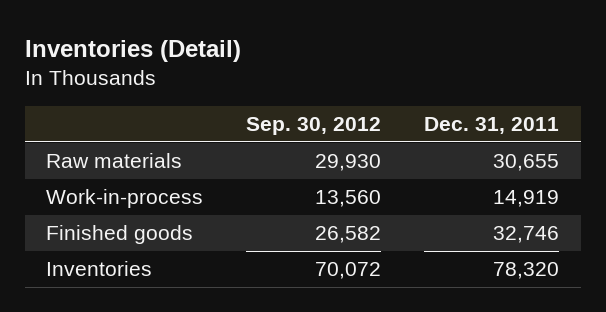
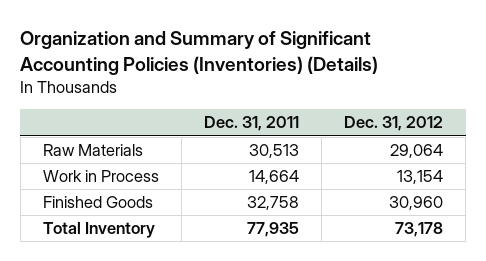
[24,40,241,63] Inventories (Detail) -> [20,31,379,75] Organization and Summary of Significant Accounting Policies (Inventories) (Details)
[246,117,382,136] Sep. 30, 2012 -> none
none -> [343,116,443,132] Dec. 31, 2012
[46,261,153,277] Inventories -> none
[46,153,183,169] Raw materials -> [42,144,143,157] Raw Materials
[493,154,560,172] 30,655 -> [248,144,299,159] 30,513
[46,189,204,209] Work-in-process -> [42,170,159,183] Work in Process
[493,190,560,208] 14,919 -> [248,170,299,185] 14,664
[46,225,194,245] Finished goods -> [42,196,153,209] Finished Goods
[493,226,560,244] 32,746 -> [246,196,299,211] 32,758
none -> [42,222,155,239] Total Inventory

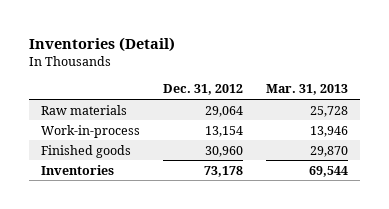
[20,31,379,75] Organization and Summary of Significant Accounting Policies (Inventories) (Details) -> [29,36,176,52] Inventories (Detail)
[203,116,299,132] Dec. 31, 2011 -> none
none -> [266,84,349,96] Mar. 31, 2013
[42,144,143,157] Raw Materials -> [40,104,127,115] Raw materials
[42,170,159,183] Work in Process -> [40,124,140,138] Work-in-process
[42,196,153,209] Finished Goods -> [40,144,131,158] Finished goods
[42,222,155,239] Total Inventory -> [40,164,114,175] Inventories

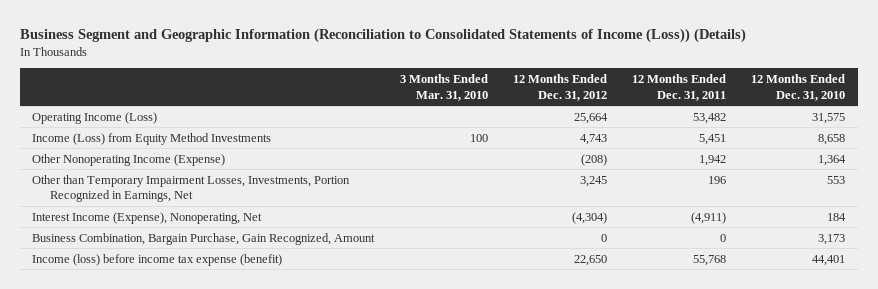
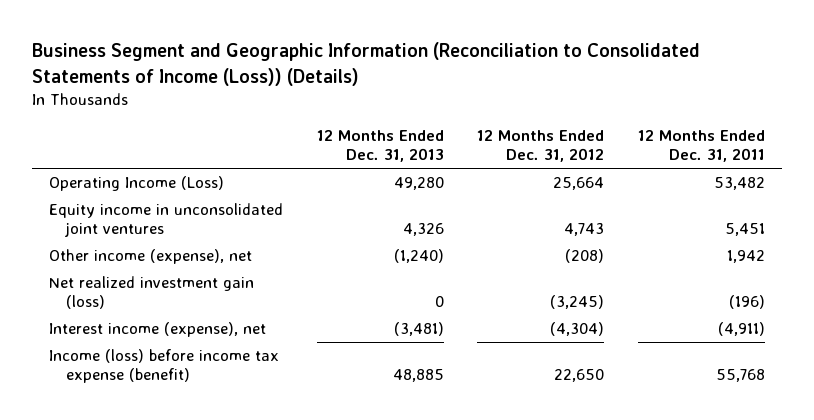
[399,73,488,101] 3 Months Ended Mar. 31, 2010 -> none
[751,73,846,101] 12 Months Ended Dec. 31, 2010 -> none
none -> [316,129,444,163] 12 Months Ended Dec. 31, 2013
[32,232,376,245] Business Combination, Bargain Purchase, Gain Recognized, Amount -> none
[32,132,272,145] Income (Loss) from Equity Method Investments -> [48,203,283,238] Equity income in unconsolidated joint ventures
[32,153,226,166] Other Nonoperating Income (Expense) -> [48,249,252,265] Other income (expense), net
[32,174,351,203] Other than Temporary Impairment Losses, Investments, Portion Recognized in Earnings, Net -> [48,276,254,310] Net realized investment gain (loss)
[579,175,607,187] 3,245 -> [550,295,605,310] (3,245)
[707,175,726,184] 196 -> [729,295,766,310] (196)
[32,211,263,224] Interest Income (Expense), Nonoperating, Net -> [48,322,266,338] Interest income (expense), net

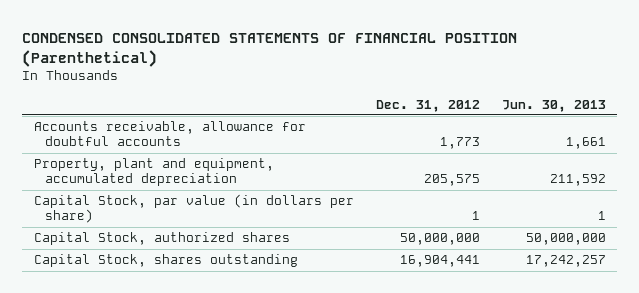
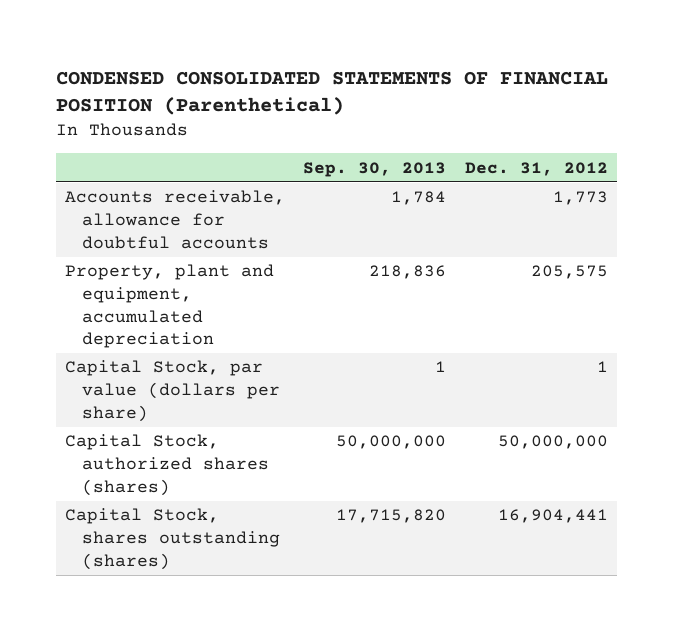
[501,99,606,112] Jun. 30, 2013 -> none
none -> [303,161,447,177] Sep. 30, 2013
[33,194,354,224] Capital Stock, par value (in dollars per share) -> [65,360,280,422] Capital Stock, par value (dollars per share)
[33,232,290,246] Capital Stock, authorized shares -> [65,434,269,496] Capital Stock, authorized shares (shares)
[33,254,298,268] Capital Stock, shares outstanding -> [65,508,280,570] Capital Stock, shares outstanding (shares)

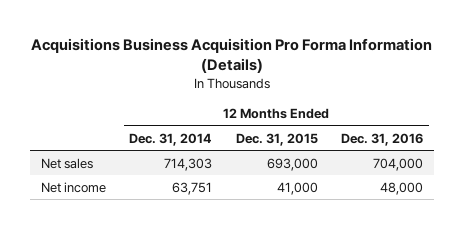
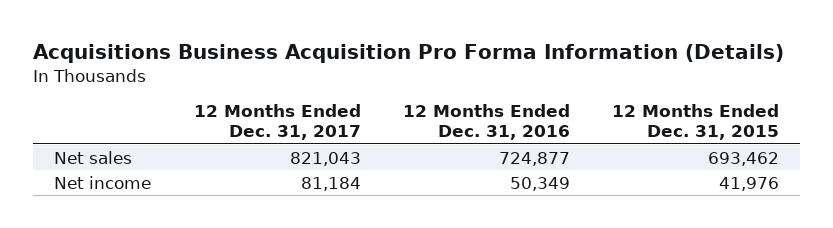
[129,132,213,146] Dec. 31, 2014 -> none
none -> [193,104,361,141] 12 Months Ended Dec. 31, 2017
[266,157,318,171] 693,000 -> [708,151,780,166] 693,462
[372,157,423,171] 704,000 -> [498,151,570,166] 724,877
[276,181,318,195] 41,000 -> [719,176,780,191] 41,976
[379,181,423,195] 48,000 -> [509,176,570,191] 50,349

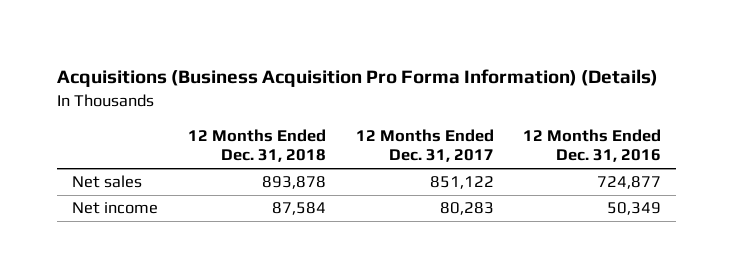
[33,44,785,64] Acquisitions Business Acquisition Pro Forma Information (Details) -> [57,69,659,88] Acquisitions (Business Acquisition Pro Forma Information) (Details)
[612,104,780,141] 12 Months Ended Dec. 31, 2015 -> none
none -> [187,128,326,163] 12 Months Ended Dec. 31, 2018
[289,151,361,166] 821,043 -> [429,176,494,190] 851,122
[300,176,361,191] 81,184 -> [439,202,494,216] 80,283

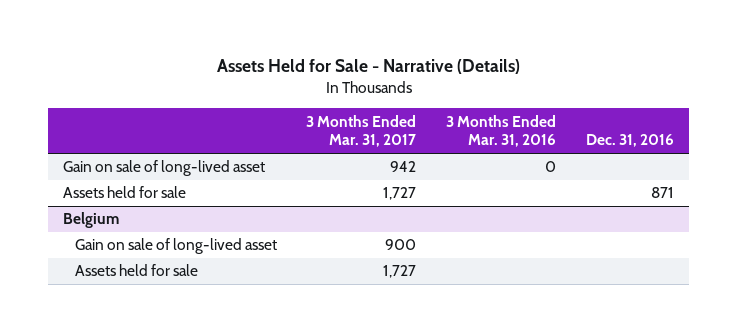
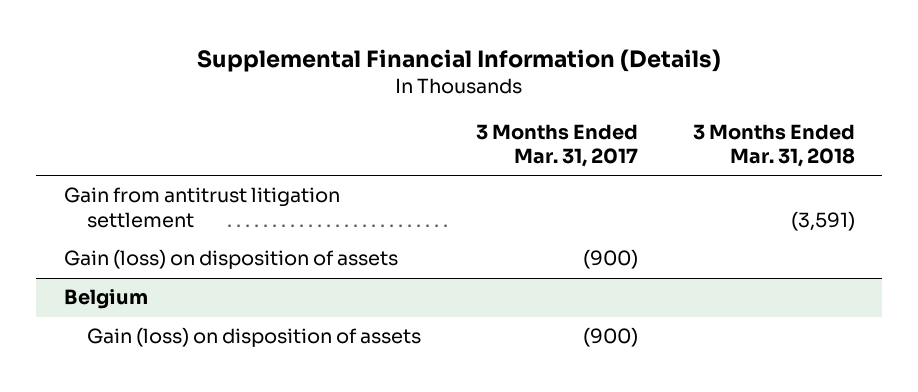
[216,58,520,74] Assets Held for Sale - Narrative (Details) -> [197,48,722,72] Supplemental Financial Information (Details)
[446,114,557,148] 3 Months Ended Mar. 31, 2016 -> none
[586,134,675,148] Dec. 31, 2016 -> none
none -> [692,123,855,168] 3 Months Ended Mar. 31, 2018
[62,186,186,199] Assets held for sale -> none
none -> [63,187,340,228] Gain from antitrust litigation settlement
[62,160,265,177] Gain on sale of long-lived asset -> [63,249,398,270] Gain (loss) on disposition of assets
[390,161,417,173] 942 -> [582,249,638,270] (900)
[74,264,198,277] Assets held for sale -> none
[74,238,277,255] Gain on sale of long-lived asset -> [86,327,421,348] Gain (loss) on disposition of assets
[385,239,417,251] 900 -> [582,327,638,348] (900)

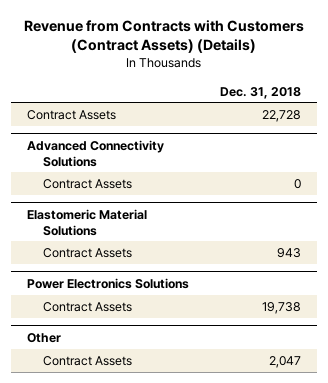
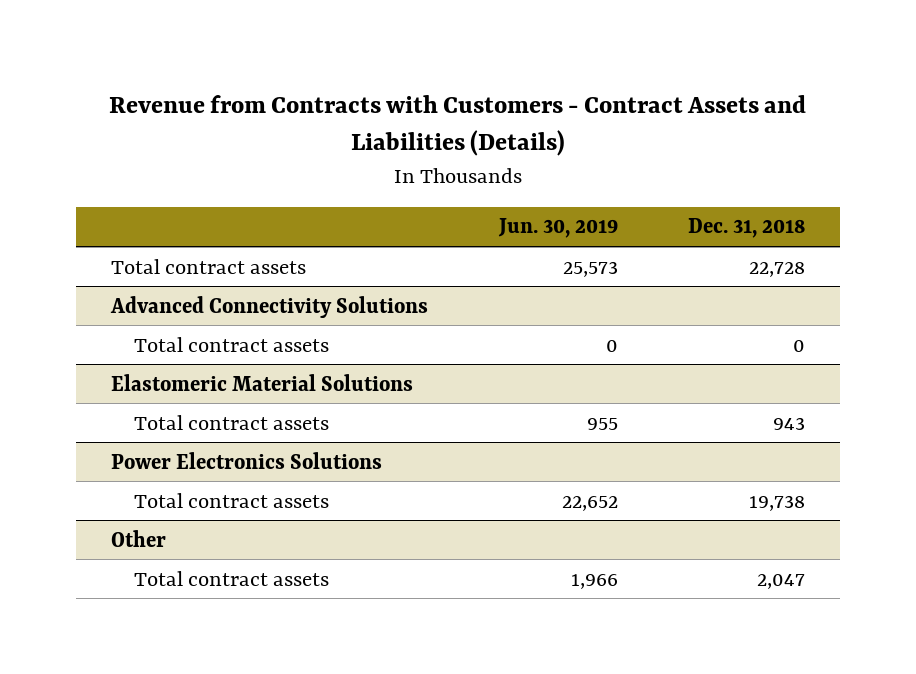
[23,19,304,54] Revenue from Contracts with Customers (Contract Assets) (Details) -> [109,95,807,157] Revenue from Contracts with Customers - Contract Assets and Liabilities (Details)
none -> [497,218,618,239] Jun. 30, 2019
[26,109,116,120] Contract Assets -> [111,258,307,274] Total contract assets
[42,178,132,189] Contract Assets -> [134,336,330,352] Total contract assets
[42,247,132,258] Contract Assets -> [134,414,330,430] Total contract assets
[42,301,132,312] Contract Assets -> [134,492,330,508] Total contract assets
[42,355,132,366] Contract Assets -> [134,570,330,586] Total contract assets

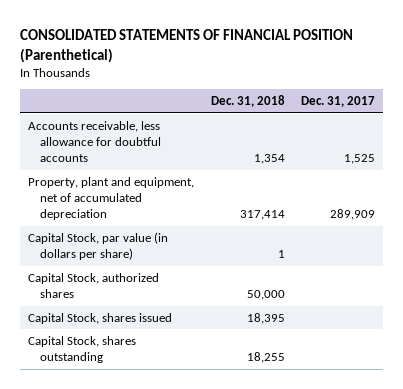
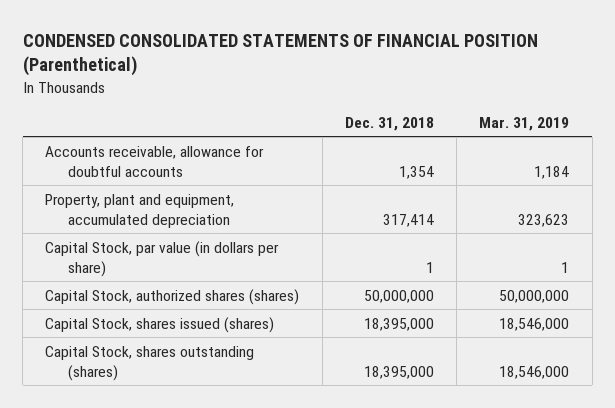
[20,28,354,63] CONSOLIDATED STATEMENTS OF FINANCIAL POSITION (Parenthetical) -> [22,33,538,77] CONDENSED CONSOLIDATED STATEMENTS OF FINANCIAL POSITION (Parenthetical)
[300,96,375,108] Dec. 31, 2017 -> none
none -> [479,116,570,131] Mar. 31, 2019
[28,120,162,163] Accounts receivable, less allowance for doubtful accounts -> [45,145,265,177] Accounts receivable, allowance for doubtful accounts
[28,176,195,221] Property, plant and equipment, net of accumulated depreciation -> [45,193,235,228] Property, plant and equipment, accumulated depreciation
[28,272,160,299] Capital Stock, authorized shares -> [45,288,300,305] Capital Stock, authorized shares (shares)
[246,290,285,301] 50,000 -> [363,289,434,303] 50,000,000
[28,312,173,324] Capital Stock, shares issued -> [45,316,275,333] Capital Stock, shares issued (shares)
[246,312,285,324] 18,395 -> [363,317,434,331] 18,395,000
[28,335,137,364] Capital Stock, shares outstanding -> [45,345,255,381] Capital Stock, shares outstanding (shares)
[246,352,285,364] 18,255 -> [363,365,434,379] 18,395,000

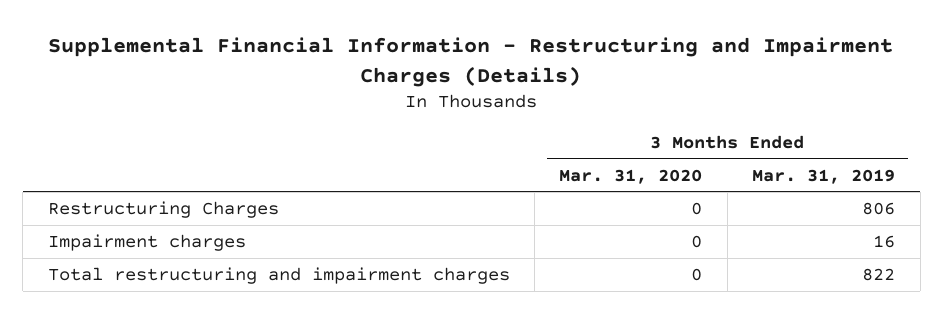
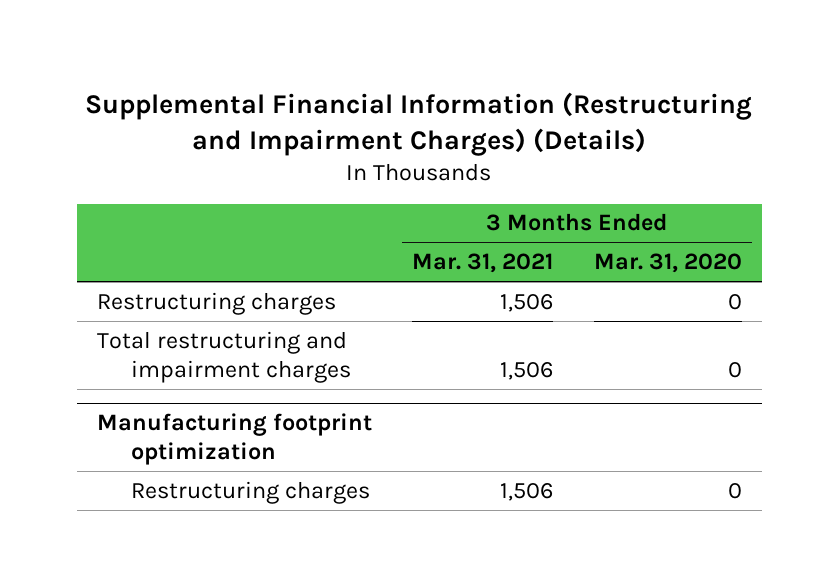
[48,37,894,87] Supplemental Financial Information - Restructuring and Impairment Charges (Details) -> [85,91,753,156] Supplemental Financial Information (Restructuring and Impairment Charges) (Details)
[752,168,896,184] Mar. 31, 2019 -> none
none -> [412,253,554,274] Mar. 31, 2021
[47,233,246,251] Impairment charges -> none
[47,200,279,218] Restructuring Charges -> [96,291,336,315] Restructuring charges
none -> [96,413,372,465] Manufacturing footprint optimization
none -> [130,480,370,504] Restructuring charges

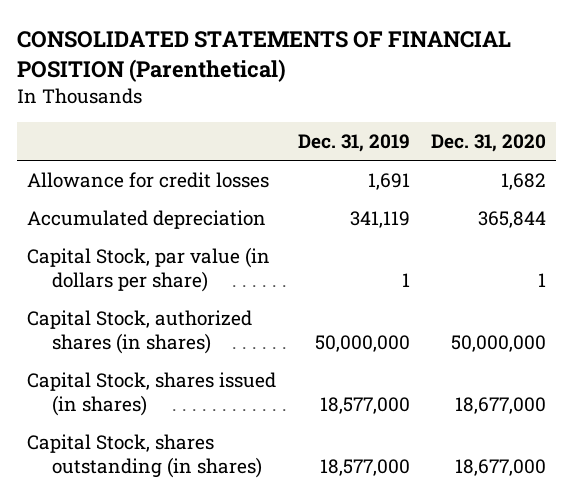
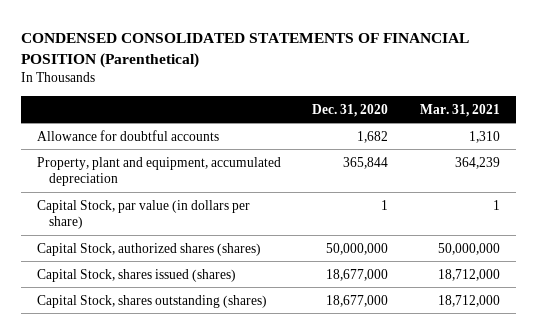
[16,30,511,82] CONSOLIDATED STATEMENTS OF FINANCIAL POSITION (Parenthetical) -> [21,32,470,68] CONDENSED CONSOLIDATED STATEMENTS OF FINANCIAL POSITION (Parenthetical)
[297,133,410,152] Dec. 31, 2019 -> none
none -> [419,103,500,117] Mar. 31, 2021
[27,172,270,189] Allowance for credit losses -> [37,129,220,141] Allowance for doubtful accounts
[27,210,267,230] Accumulated depreciation -> [37,156,282,186] Property, plant and equipment, accumulated depreciation
[27,310,253,355] Capital Stock, authorized shares (in shares) -> [37,242,262,256] Capital Stock, authorized shares (shares)
[27,372,277,417] Capital Stock, shares issued (in shares) -> [37,268,237,282] Capital Stock, shares issued (shares)
[27,434,262,479] Capital Stock, shares outstanding (in shares) -> [37,294,268,308] Capital Stock, shares outstanding (shares)

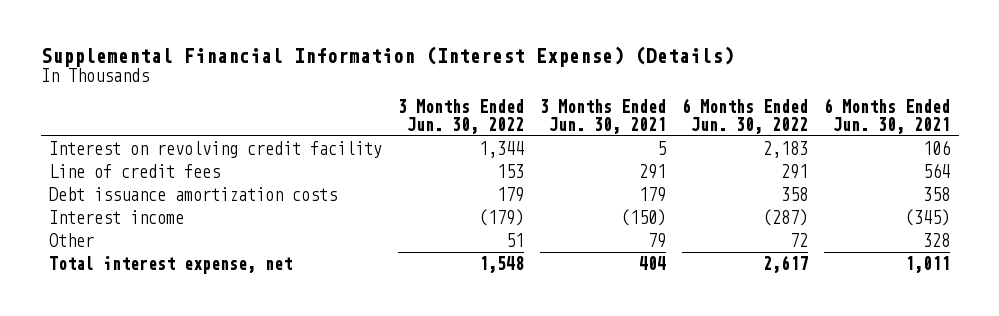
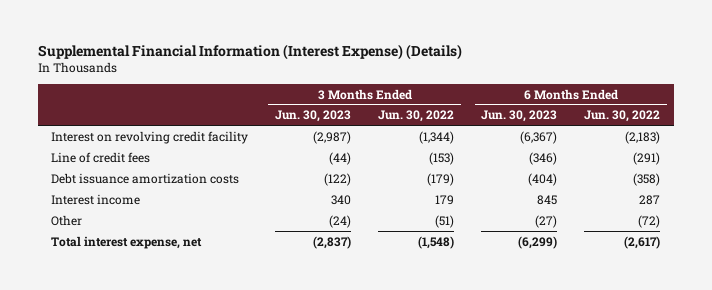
[540,99,667,135] 3 Months Ended Jun. 30, 2021 -> none
[824,98,951,135] 6 Months Ended Jun. 30, 2021 -> none
none -> [275,110,352,123] Jun. 30, 2023
none -> [481,110,558,123] Jun. 30, 2023
[479,140,525,158] 1,344 -> [419,130,455,144] (1,344)
[763,140,809,158] 2,183 -> [625,130,661,144] (2,183)
[497,163,525,178] 153 -> [429,151,455,165] (153)
[781,163,809,179] 291 -> [633,151,661,165] (291)
[497,186,525,202] 179 -> [427,172,455,186] (179)
[781,186,809,201] 358 -> [633,172,661,186] (358)
[479,208,525,226] (179) -> [435,194,455,205] 179
[763,208,809,226] (287) -> [639,194,661,205] 287
[506,232,525,247] 51 -> [435,214,455,228] (51)
[790,232,809,247] 72 -> [638,214,661,228] (72)
[479,255,525,273] 1,548 -> [418,235,455,249] (1,548)
[763,254,809,273] 2,617 -> [624,235,661,249] (2,617)

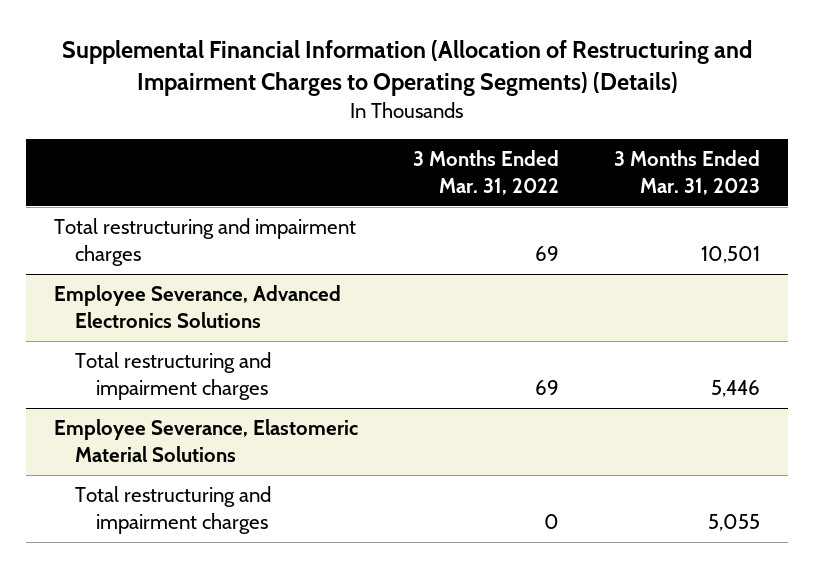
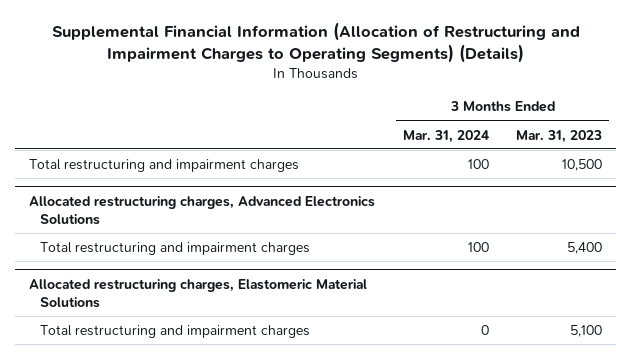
[413,149,560,195] 3 Months Ended Mar. 31, 2022 -> none
none -> [402,129,489,143] Mar. 31, 2024
[53,285,341,329] Employee Severance, Advanced Electronics Solutions -> none
[53,419,358,463] Employee Severance, Elastomeric Material Solutions -> none
[701,246,761,264] 10,501 -> [562,158,603,171] 10,500
none -> [28,195,375,225] Allocated restructuring charges, Advanced Electronics Solutions
[711,380,761,398] 5,446 -> [567,241,603,254] 5,400
none -> [28,278,367,308] Allocated restructuring charges, Elastomeric Material Solutions
[708,514,761,532] 5,055 -> [570,324,603,337] 5,100

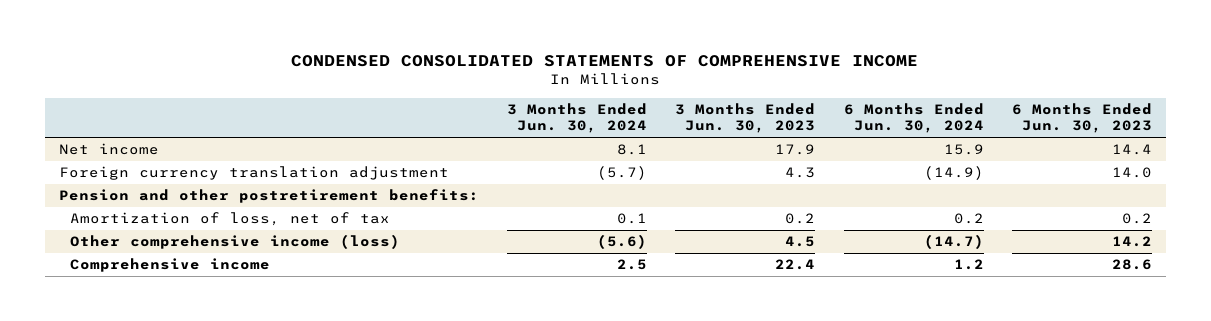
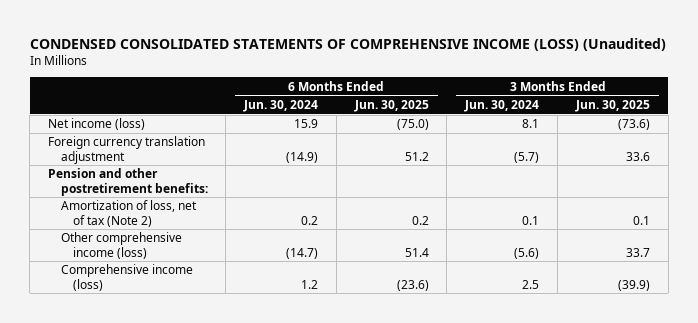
[291,55,919,68] CONDENSED CONSOLIDATED STATEMENTS OF COMPREHENSIVE INCOME -> [29,37,666,51] CONDENSED CONSOLIDATED STATEMENTS OF COMPREHENSIVE INCOME (LOSS) (Unaudited)
[675,103,816,134] 3 Months Ended Jun. 30, 2023 -> none
[1011,103,1152,134] 6 Months Ended Jun. 30, 2023 -> none
none -> [353,99,429,112] Jun. 30, 2025
none -> [574,99,650,112] Jun. 30, 2025
[59,143,160,156] Net income -> [47,118,145,131] Net income (loss)
[70,212,391,227] Amortization of loss, net of tax -> [60,200,197,227] Amortization of loss, net of tax (Note 2)
[70,258,271,273] Comprehensive income -> [60,264,193,291] Comprehensive income (loss)

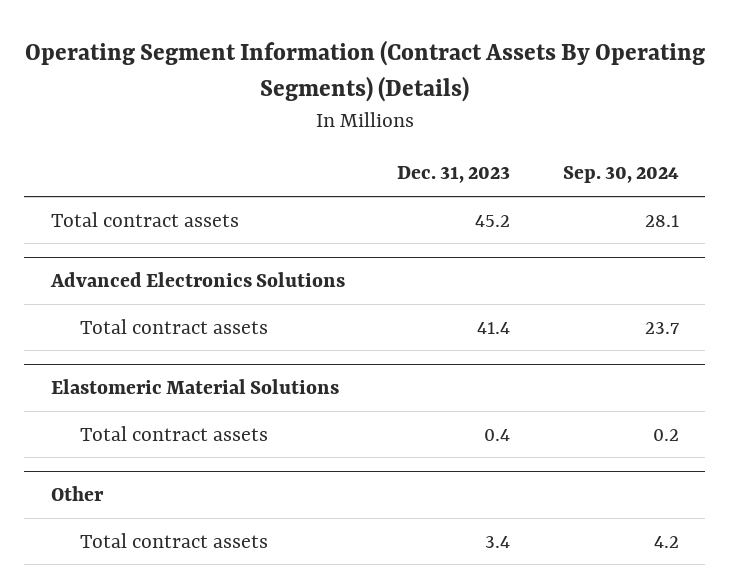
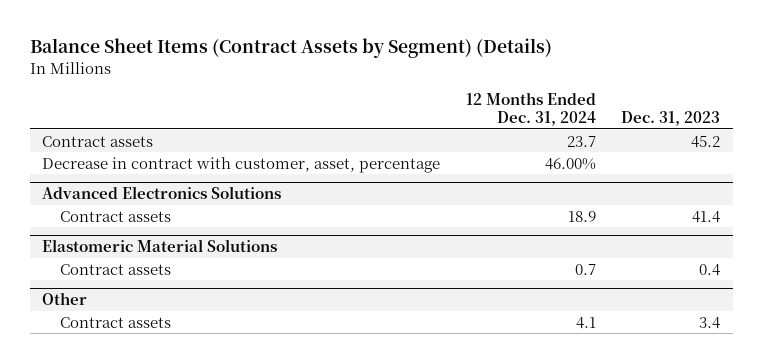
[24,39,705,102] Operating Segment Information (Contract Assets By Operating Segments) (Details) -> [29,38,552,59] Balance Sheet Items (Contract Assets by Segment) (Details)
[562,166,679,184] Sep. 30, 2024 -> none
none -> [465,92,596,127] 12 Months Ended Dec. 31, 2024
[50,211,239,227] Total contract assets -> [42,135,154,147] Contract assets
none -> [42,156,441,173] Decrease in contract with customer, asset, percentage
[79,318,268,334] Total contract assets -> [60,210,172,222] Contract assets
[79,425,268,441] Total contract assets -> [60,263,172,275] Contract assets
[79,532,268,548] Total contract assets -> [60,316,172,328] Contract assets

